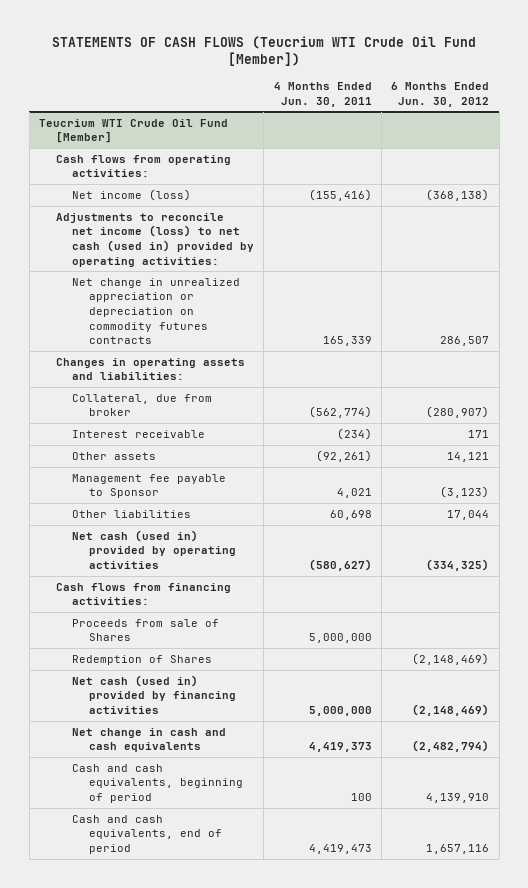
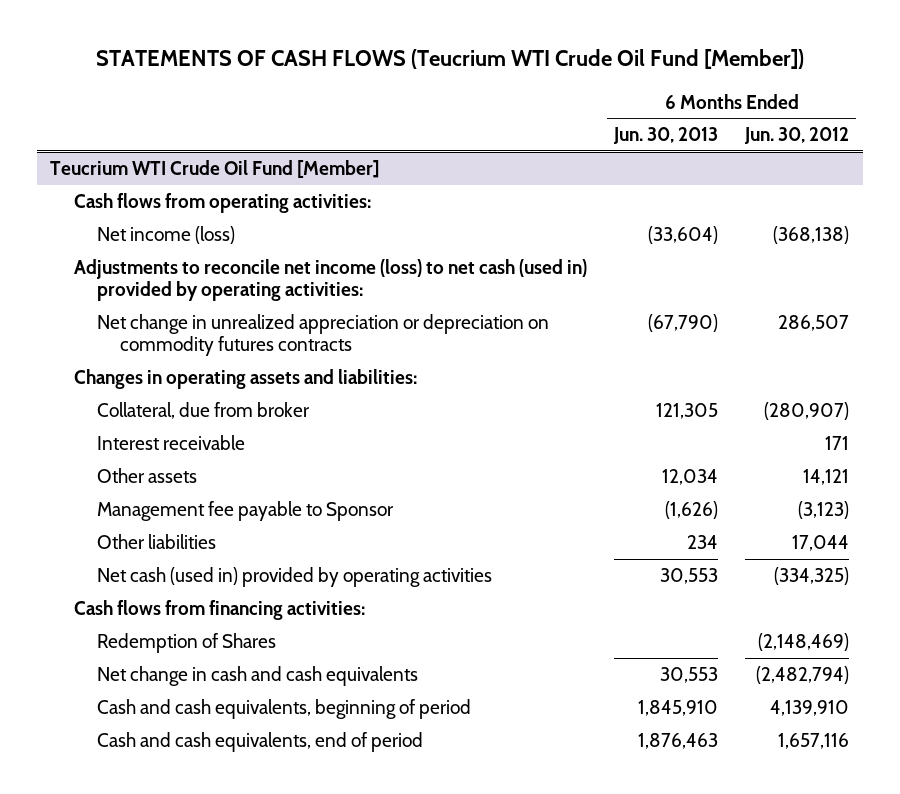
[273,82,372,107] 4 Months Ended Jun. 30, 2011 -> none
none -> [612,127,718,145] Jun. 30, 2013
[72,618,220,642] Proceeds from sale of Shares -> none
[72,674,236,715] Net cash (used in) provided by financing activities -> none

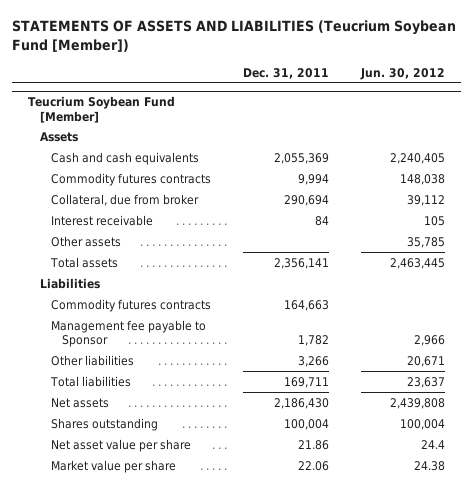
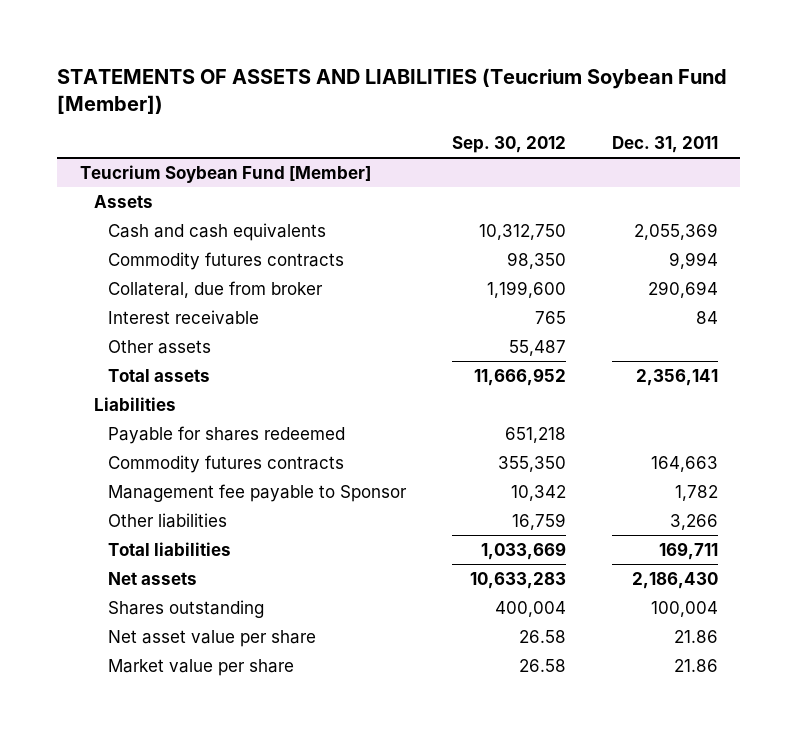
[360,67,446,80] Jun. 30, 2012 -> none
none -> [451,135,566,153] Sep. 30, 2012
none -> [108,425,346,444] Payable for shares redeemed
[298,460,330,471] 22.06 -> [673,658,718,672] 21.86

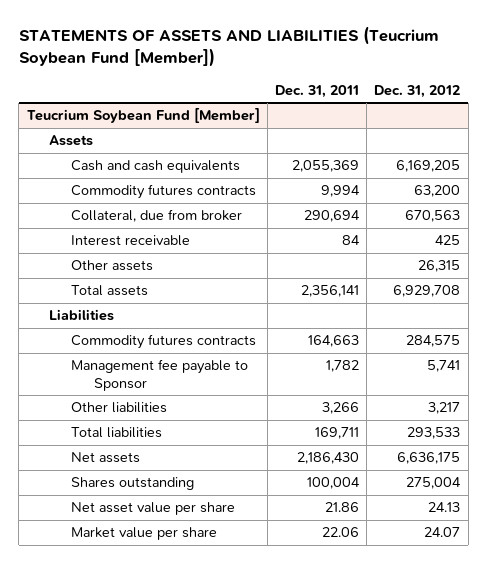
[451,135,566,153] Sep. 30, 2012 -> none
none -> [374,84,461,98] Dec. 31, 2012
[108,425,346,444] Payable for shares redeemed -> none
[673,658,718,672] 21.86 -> [321,527,359,538] 22.06

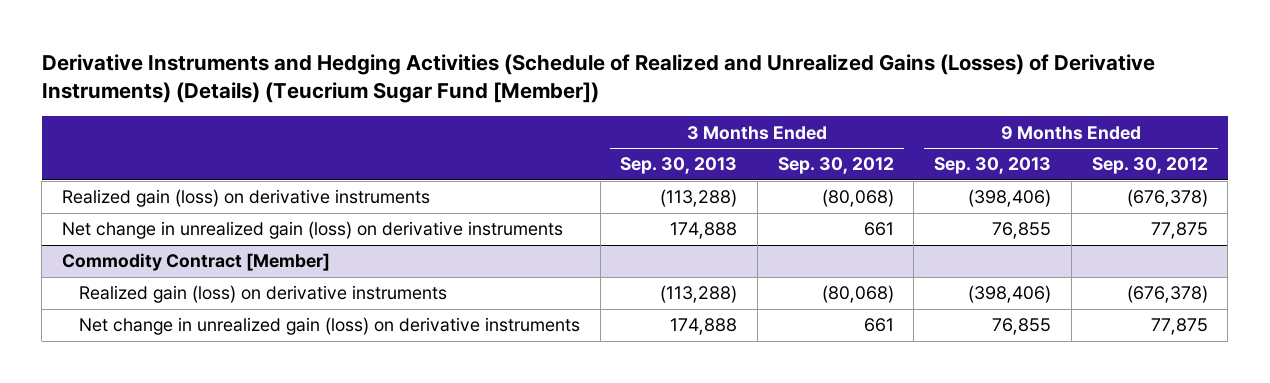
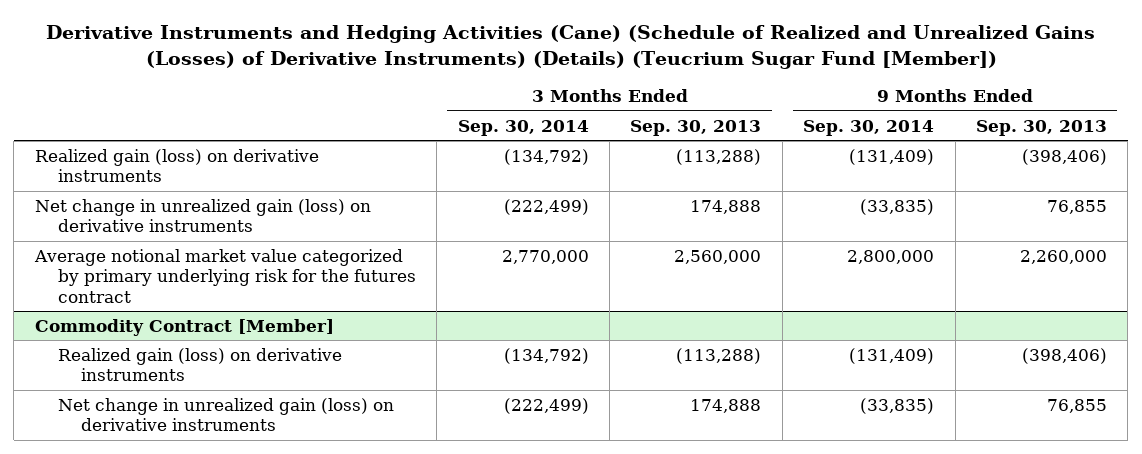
[41,53,1155,104] Derivative Instruments and Hedging Activities (Schedule of Realized and Unrealized Gains (Losses) of Derivative Instruments) (Details) (Teucrium Sugar Fund [Member]) -> [45,25,1095,69] Derivative Instruments and Hedging Activities (Cane) (Schedule of Realized and Unrealized Gains (Losses) of Derivative Instruments) (Details) (Teucrium Sugar Fund [Member])
[777,157,894,175] Sep. 30, 2012 -> none
[1091,157,1208,175] Sep. 30, 2012 -> none
none -> [457,119,589,136] Sep. 30, 2014
none -> [803,119,935,136] Sep. 30, 2014
none -> [33,248,416,303] Average notional market value categorized by primary underlying risk for the futures contract

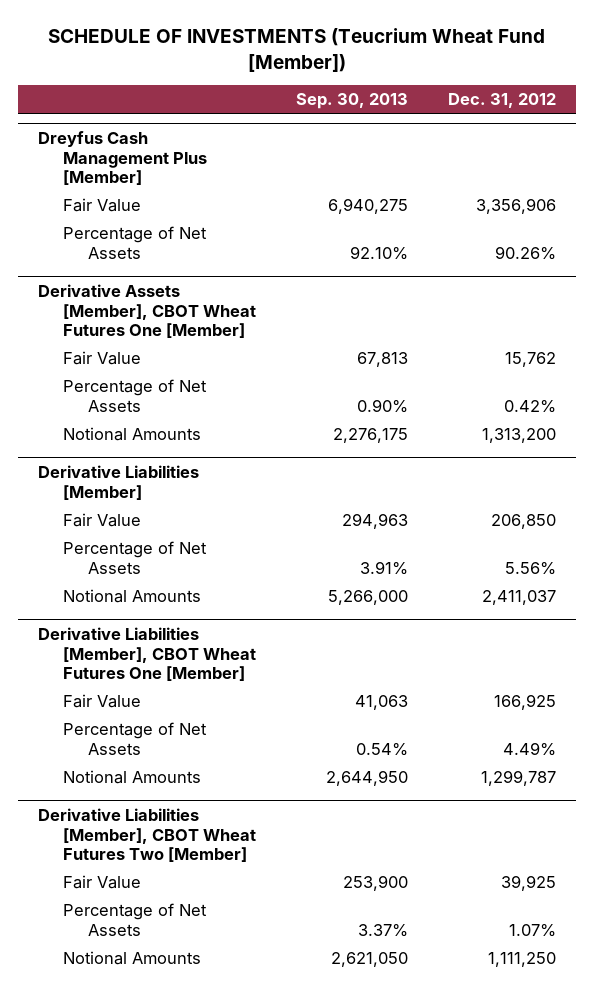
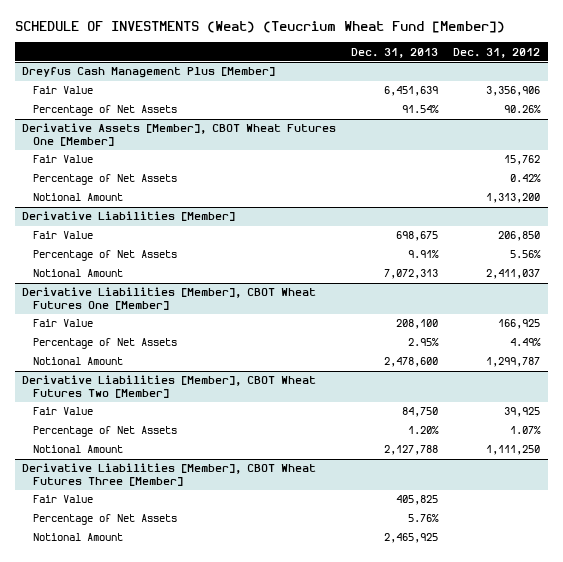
[47,28,545,72] SCHEDULE OF INVESTMENTS (Teucrium Wheat Fund [Member]) -> [14,21,505,34] SCHEDULE OF INVESTMENTS (Weat) (Teucrium Wheat Fund [Member])
[295,93,408,110] Sep. 30, 2013 -> none
none -> [351,47,439,58] Dec. 31, 2013
[62,427,201,442] Notional Amounts -> [33,193,124,202] Notional Amount
[62,589,201,604] Notional Amounts -> [33,269,124,278] Notional Amount
[62,770,201,785] Notional Amounts -> [33,357,124,366] Notional Amount
[62,951,201,966] Notional Amounts -> [33,445,124,454] Notional Amount
none -> [22,463,317,487] Derivative Liabilities [Member], CBOT Wheat Futures Three [Member]
none -> [33,495,94,504] Fair Value
none -> [33,514,178,526] Percentage of Net Assets
none -> [33,533,124,542] Notional Amount

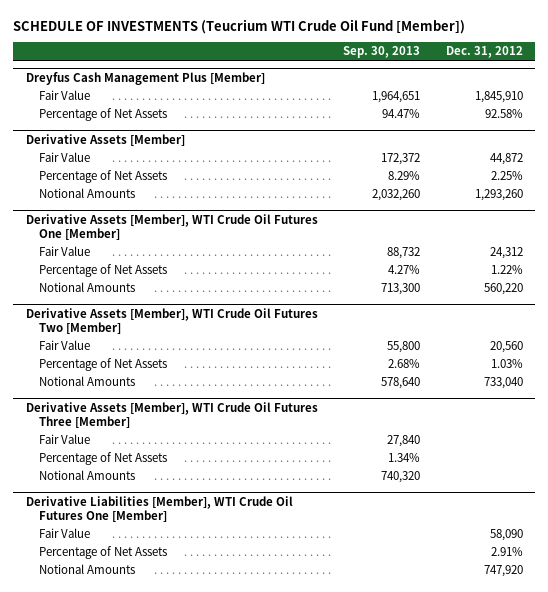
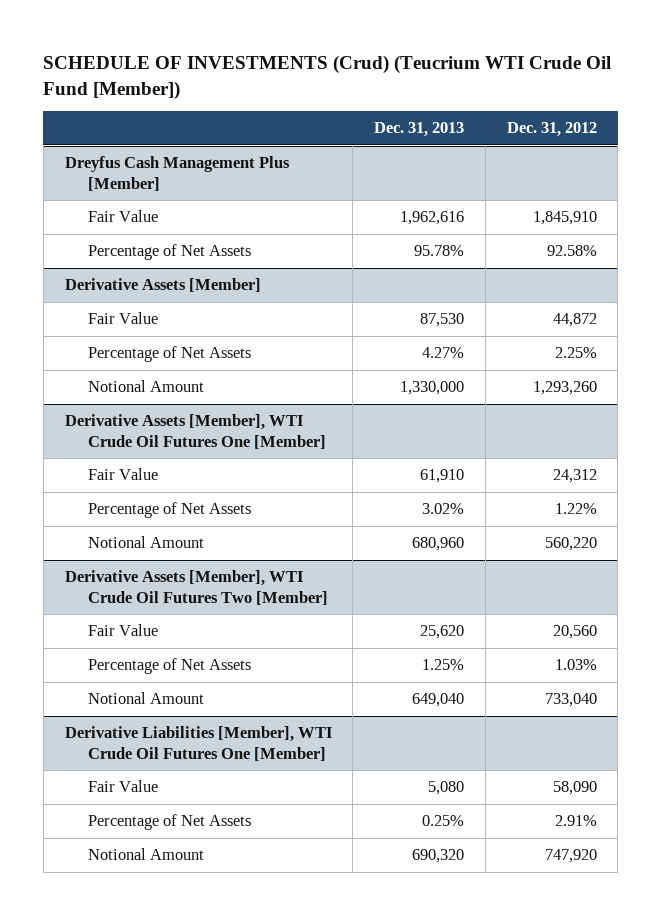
[13,18,466,34] SCHEDULE OF INVESTMENTS (Teucrium WTI Crude Oil Fund [Member]) -> [43,55,612,100] SCHEDULE OF INVESTMENTS (Crud) (Teucrium WTI Crude Oil Fund [Member])
[343,46,421,59] Sep. 30, 2013 -> none
none -> [374,122,465,138] Dec. 31, 2013
[38,188,135,199] Notional Amounts -> [87,380,204,393] Notional Amount
[38,282,135,293] Notional Amounts -> [87,536,204,549] Notional Amount
[25,401,318,429] Derivative Assets [Member], WTI Crude Oil Futures Three [Member] -> none
[38,434,90,445] Fair Value -> none
[38,452,167,466] Percentage of Net Assets -> none
[38,470,135,481] Notional Amounts -> none
[38,376,135,387] Notional Amounts -> [87,692,204,705] Notional Amount
[38,564,135,575] Notional Amounts -> [87,848,204,861] Notional Amount

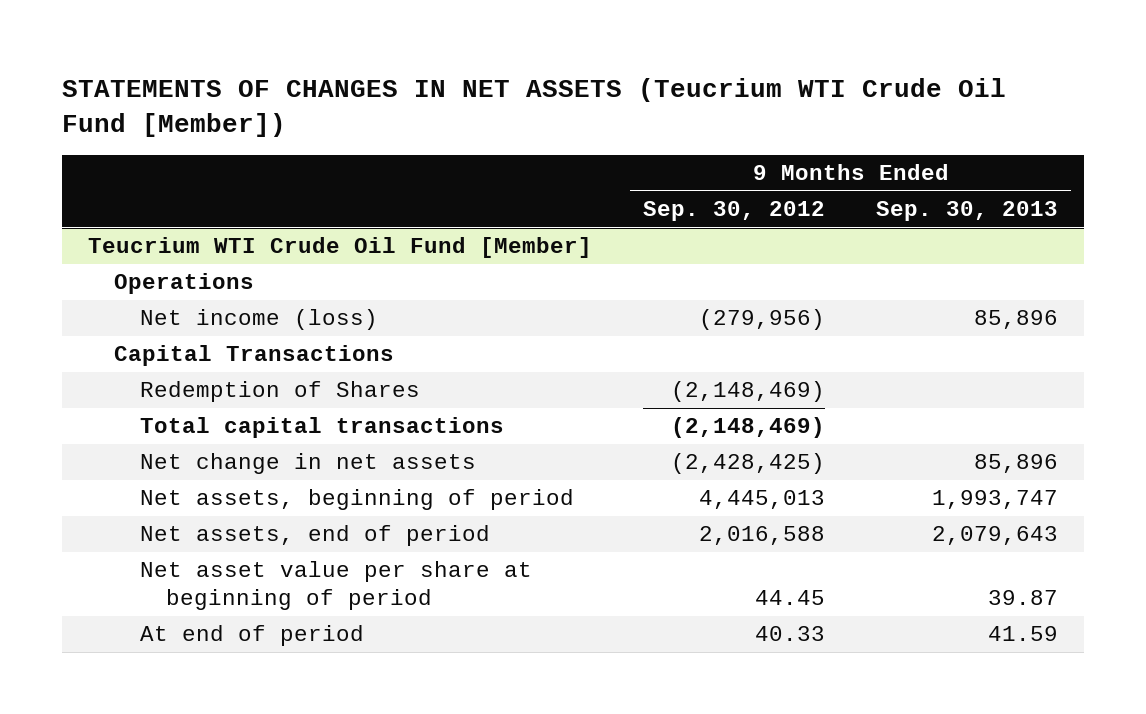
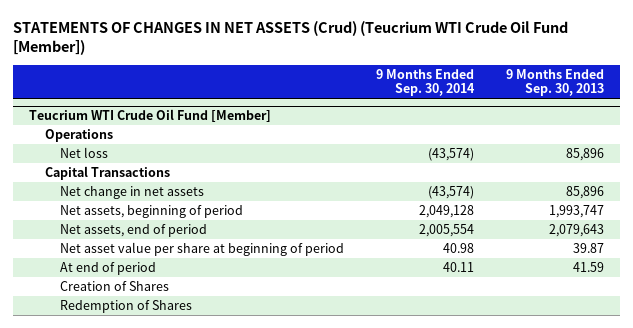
[62,78,1007,138] STATEMENTS OF CHANGES IN NET ASSETS (Teucrium WTI Crude Oil Fund [Member]) -> [13,20,569,55] STATEMENTS OF CHANGES IN NET ASSETS (Crud) (Teucrium WTI Crude Oil Fund [Member])
[643,201,826,222] Sep. 30, 2012 -> none
none -> [376,68,476,97] 9 Months Ended Sep. 30, 2014
[139,309,378,331] Net income (loss) -> [60,147,109,159] Net loss
[139,417,504,439] Total capital transactions -> none
none -> [60,281,170,292] Creation of Shares
[139,381,420,403] Redemption of Shares -> [60,300,193,314] Redemption of Shares

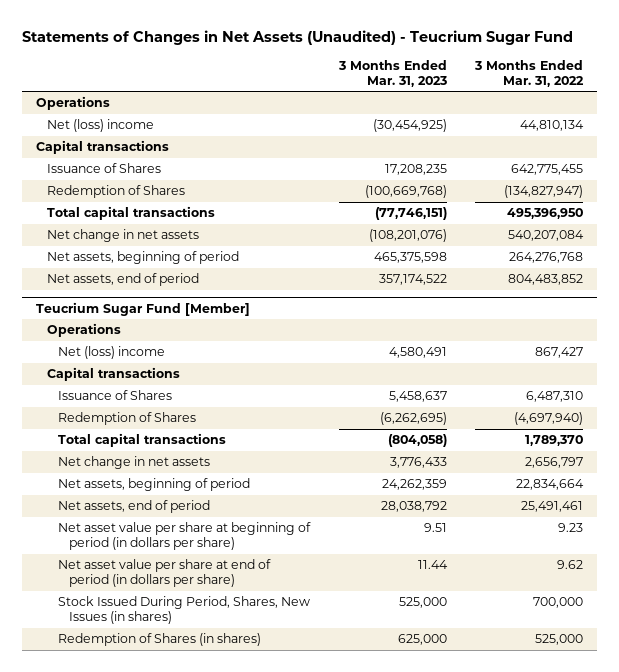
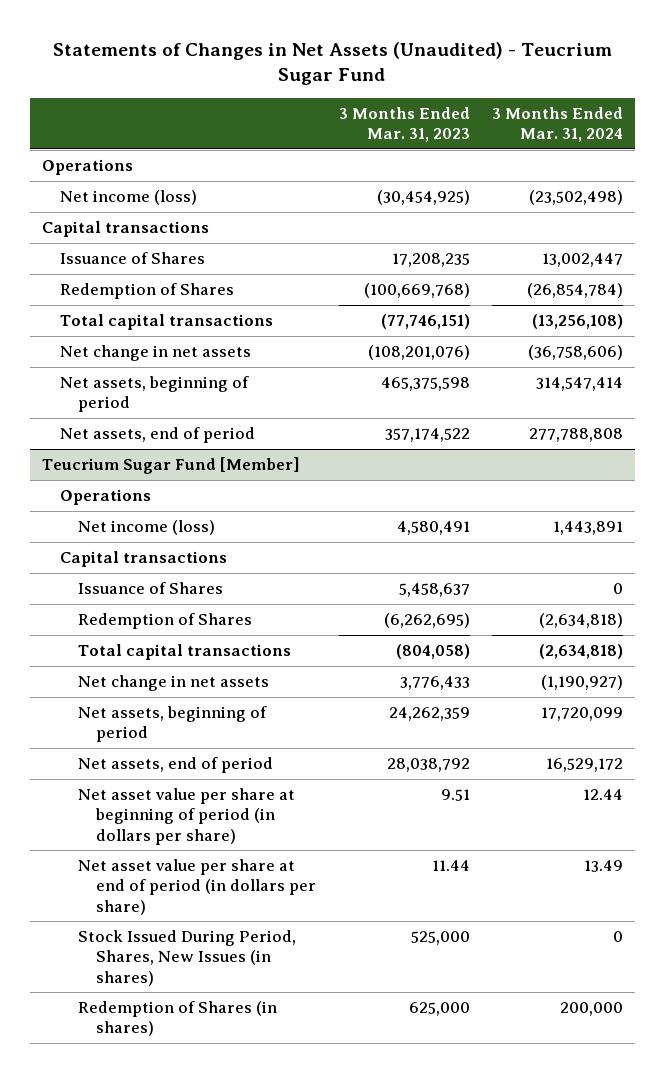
[473,59,584,87] 3 Months Ended Mar. 31, 2022 -> none
none -> [492,106,624,143] 3 Months Ended Mar. 31, 2024
[47,119,155,133] Net (loss) income -> [59,189,197,205] Net income (loss)
[58,346,166,360] Net (loss) income -> [77,519,215,535] Net income (loss)

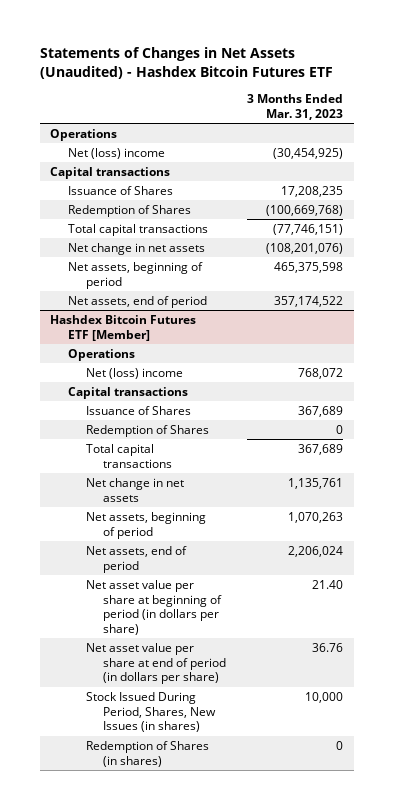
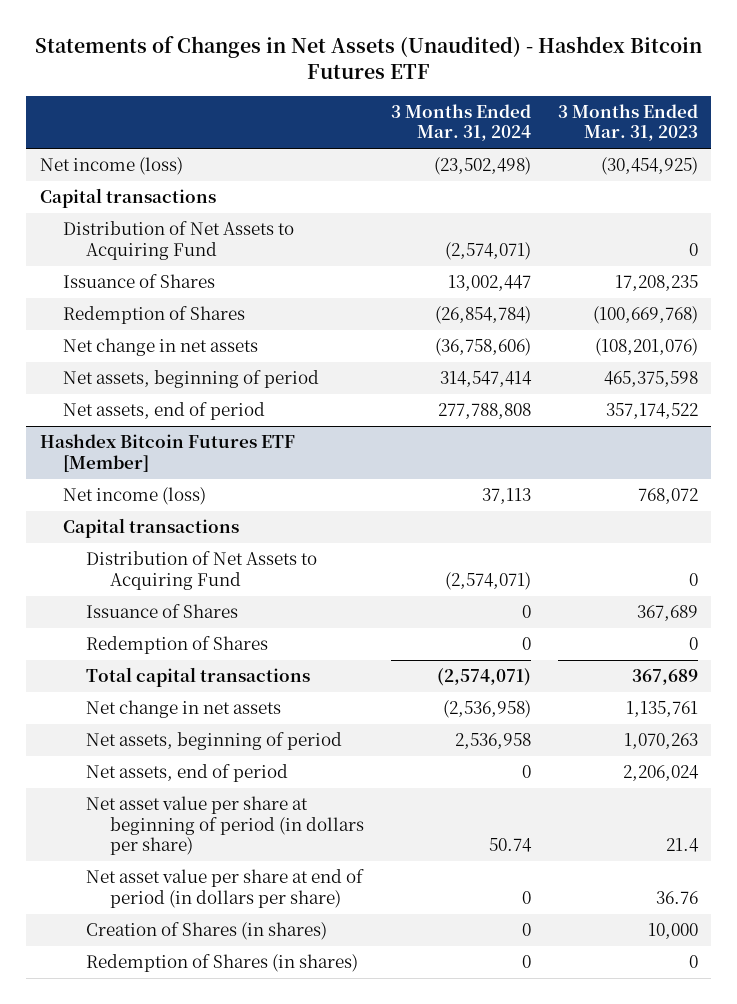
none -> [390,104,531,142] 3 Months Ended Mar. 31, 2024
[50,129,118,142] Operations -> none
[67,148,165,160] Net (loss) income -> [39,157,183,176] Net income (loss)
none -> [63,221,295,260] Distribution of Net Assets to Acquiring Fund
[67,224,208,237] Total capital transactions -> none
[67,349,135,362] Operations -> none
[85,368,183,380] Net (loss) income -> [63,487,207,506] Net income (loss)
none -> [86,551,318,590] Distribution of Net Assets to Acquiring Fund
[312,580,344,590] 21.40 -> [665,838,699,853] 21.4
[85,692,217,733] Stock Issued During Period, Shares, New Issues (in shares) -> [86,922,328,941] Creation of Shares (in shares)

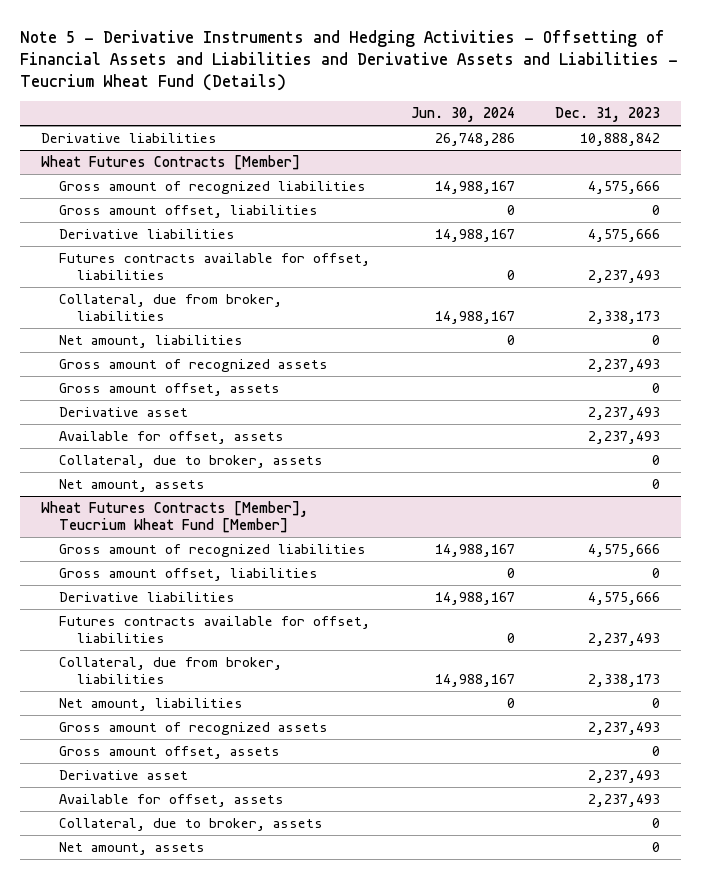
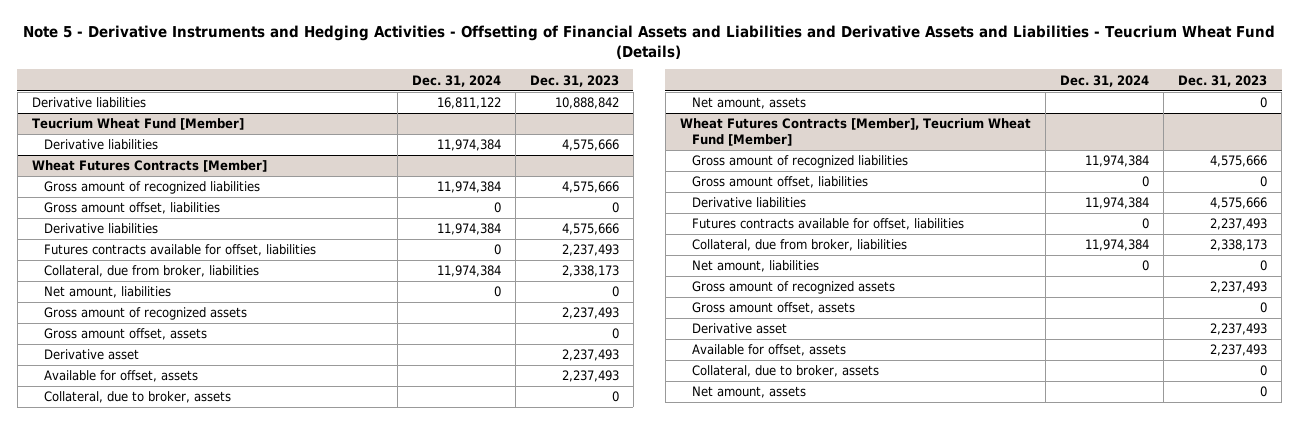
[410,107,515,123] Jun. 30, 2024 -> none
none -> [411,74,501,87] Dec. 31, 2024
none -> [31,118,244,131] Teucrium Wheat Fund [Member]
none -> [43,139,158,151] Derivative liabilities

